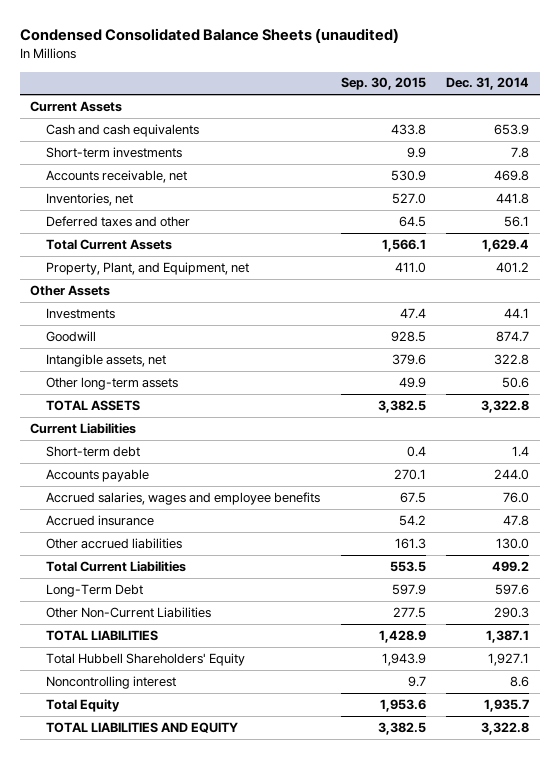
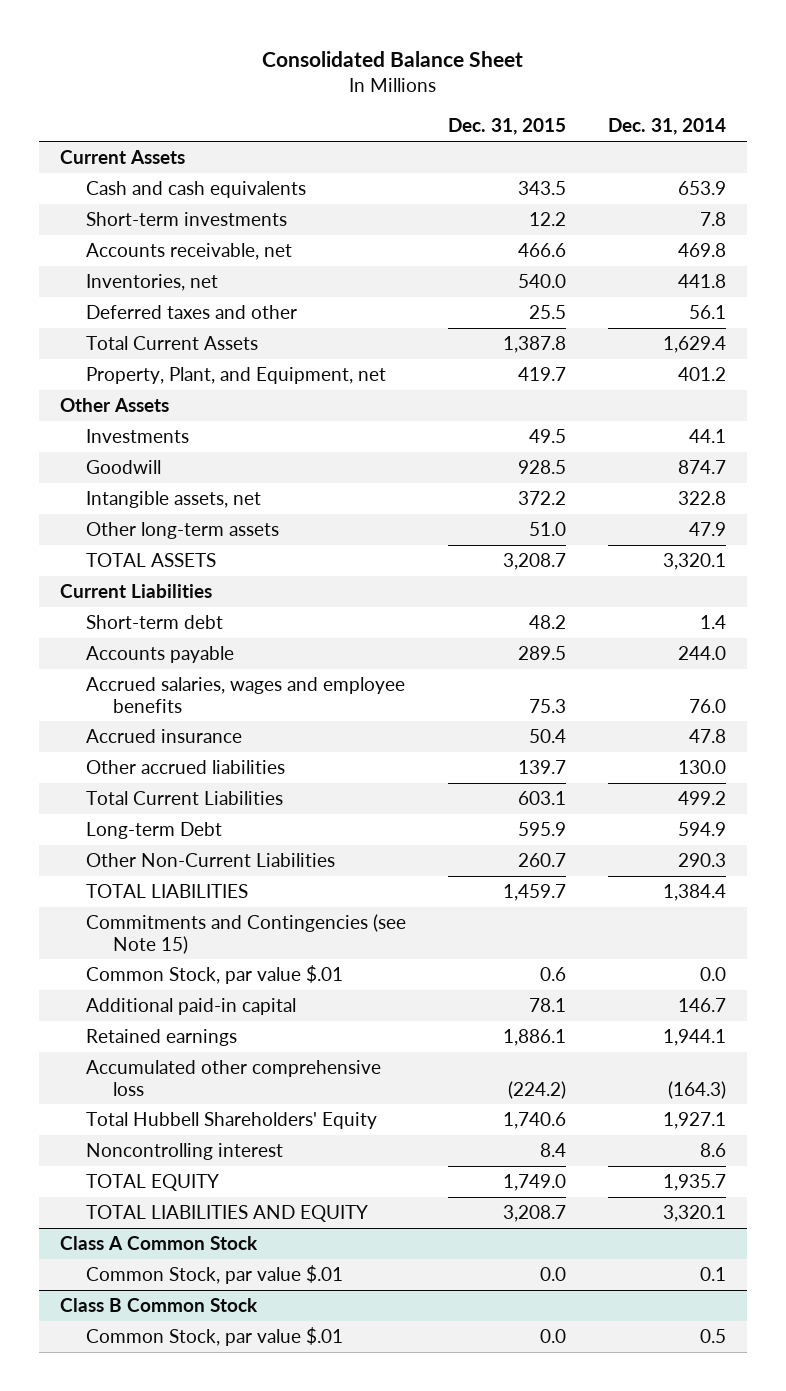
[19,28,399,44] Condensed Consolidated Balance Sheets (unaudited) -> [261,51,523,68] Consolidated Balance Sheet
[340,77,426,91] Sep. 30, 2015 -> none
none -> [448,118,567,136] Dec. 31, 2015
[502,376,530,388] 50.6 -> [689,521,727,536] 47.9
[481,399,530,413] 3,322.8 -> [663,552,727,570] 3,320.1
[46,583,144,597] Long-Term Debt -> [86,821,223,839] Long-term Debt
[495,583,530,595] 597.6 -> [678,821,727,836] 594.9
[486,629,530,643] 1,387.1 -> [663,883,727,901] 1,384.4
none -> [86,913,407,954] Commitments and Contingencies (see Note 15)
none -> [86,964,344,984] Common Stock, par value $.01
none -> [86,997,297,1015] Additional paid-in capital
none -> [86,1028,238,1046] Retained earnings
none -> [86,1059,382,1096] Accumulated other comprehensive loss
[46,698,121,712] Total Equity -> [86,1173,220,1191] TOTAL EQUITY
[481,721,530,735] 3,322.8 -> [663,1204,727,1222] 3,320.1
none -> [59,1235,258,1250] Class A Common Stock
none -> [86,1264,344,1284] Common Stock, par value $.01
none -> [59,1297,258,1312] Class B Common Stock
none -> [86,1326,344,1346] Common Stock, par value $.01

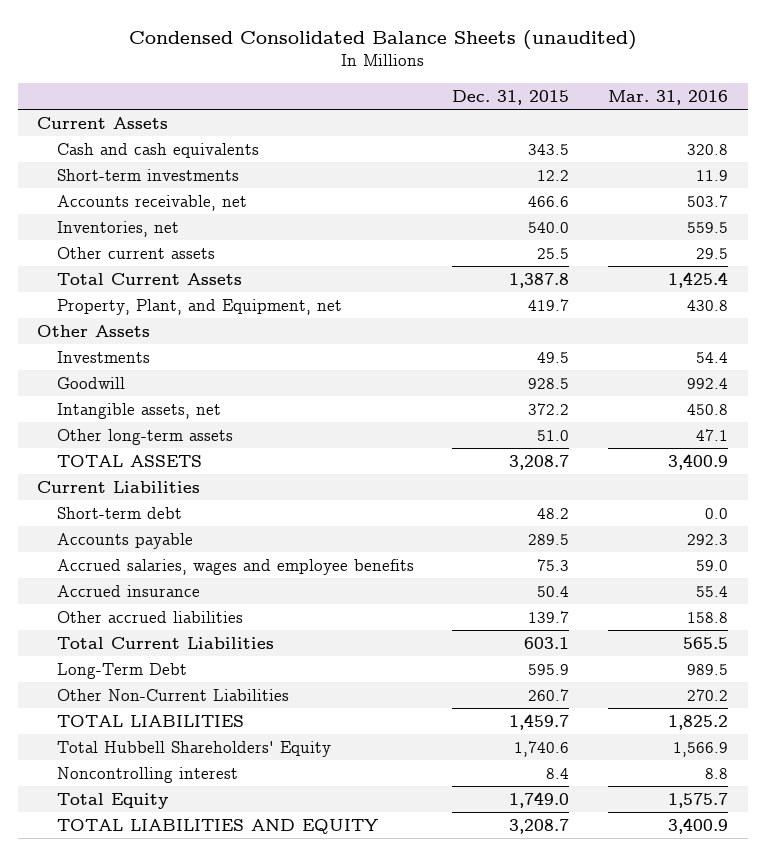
[261,51,523,68] Consolidated Balance Sheet -> [128,29,637,50] Condensed Consolidated Balance Sheets (unaudited)
[608,118,727,136] Dec. 31, 2014 -> none
none -> [608,89,729,105] Mar. 31, 2016
[86,304,298,319] Deferred taxes and other -> [56,246,215,259] Other current assets
[86,821,223,839] Long-term Debt -> [56,662,187,679] Long-Term Debt
[86,913,407,954] Commitments and Contingencies (see Note 15) -> none
[86,964,344,984] Common Stock, par value $.01 -> none
[86,997,297,1015] Additional paid-in capital -> none
[86,1028,238,1046] Retained earnings -> none
[86,1059,382,1096] Accumulated other comprehensive loss -> none
[86,1173,220,1191] TOTAL EQUITY -> [56,792,168,809] Total Equity
[59,1235,258,1250] Class A Common Stock -> none
[86,1264,344,1284] Common Stock, par value $.01 -> none
[59,1297,258,1312] Class B Common Stock -> none
[86,1326,344,1346] Common Stock, par value $.01 -> none

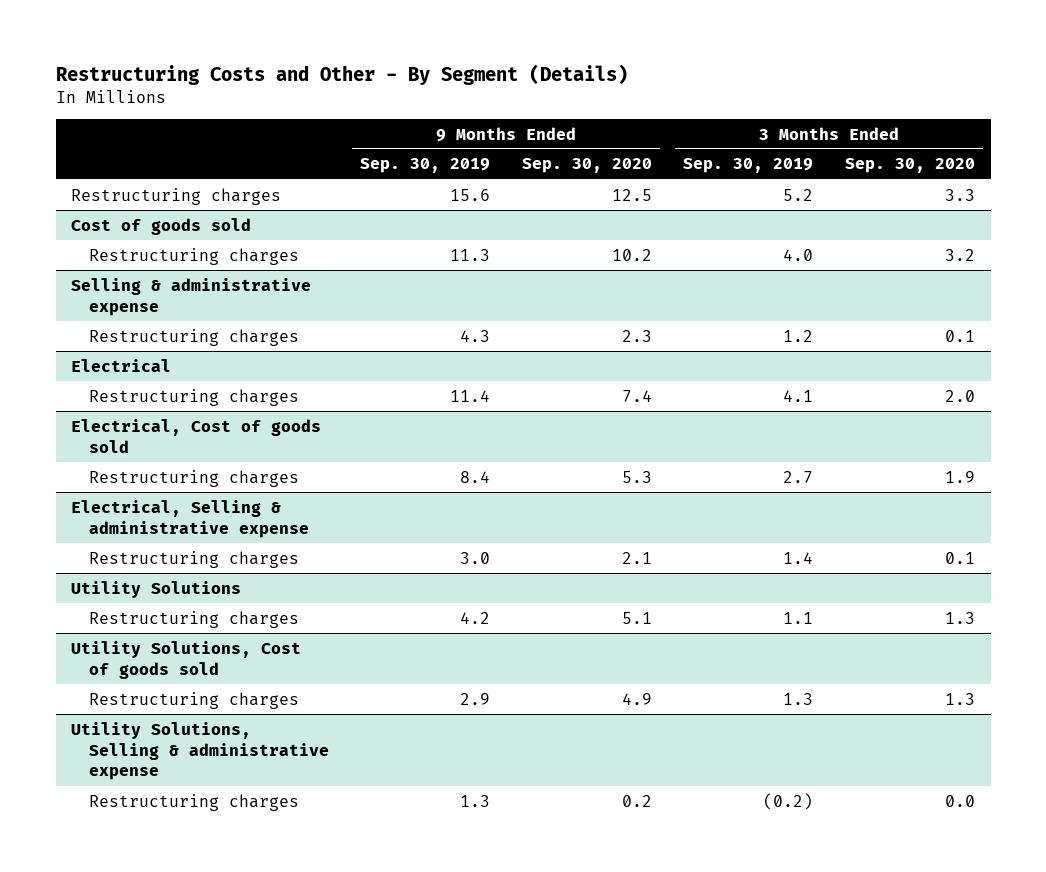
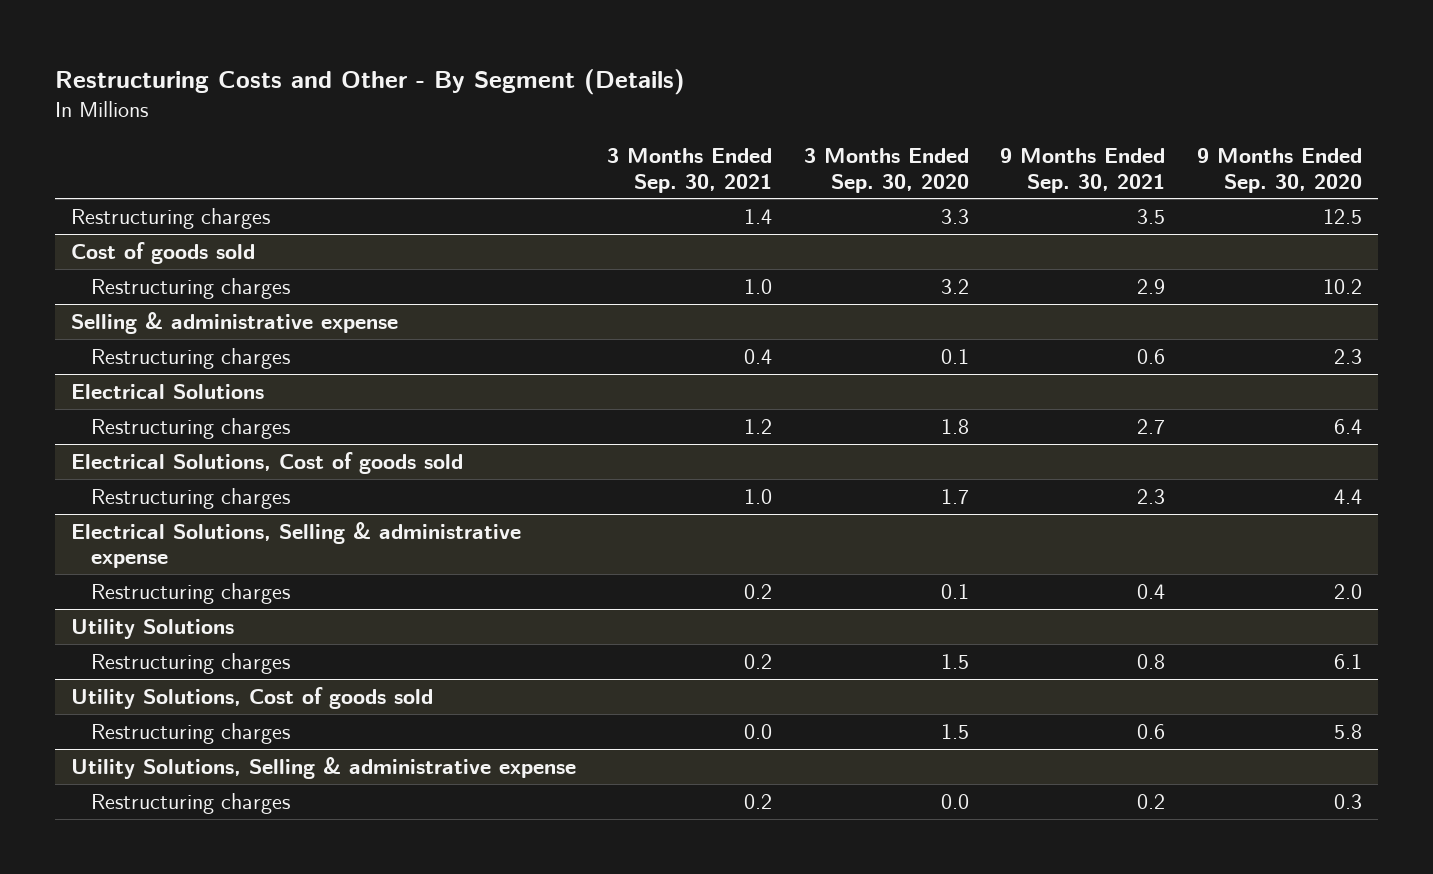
[360,158,491,174] Sep. 30, 2019 -> none
[683,158,814,174] Sep. 30, 2019 -> none
none -> [607,148,773,193] 3 Months Ended Sep. 30, 2021
none -> [1000,148,1166,193] 9 Months Ended Sep. 30, 2021
[71,358,172,372] Electrical -> [71,383,265,399] Electrical Solutions
[621,389,652,402] 7.4 -> [1333,418,1362,434] 6.4
[944,389,975,402] 2.0 -> [940,418,969,434] 1.8
[71,418,322,453] Electrical, Cost of goods sold -> [71,451,464,474] Electrical Solutions, Cost of goods sold
[621,470,652,483] 5.3 -> [1333,488,1362,504] 4.4
[944,470,975,483] 1.9 -> [940,488,969,504] 1.7
[71,499,309,538] Electrical, Selling & administrative expense -> [71,521,522,569] Electrical Solutions, Selling & administrative expense
[621,551,652,564] 2.1 -> [1333,583,1362,599] 2.0
[621,611,652,624] 5.1 -> [1333,653,1362,669] 6.1
[944,611,975,624] 1.3 -> [940,653,969,669] 1.5
[621,692,652,705] 4.9 -> [1333,723,1362,739] 5.8
[944,692,975,705] 1.3 -> [940,723,969,739] 1.5
[621,794,652,807] 0.2 -> [1333,793,1362,809] 0.3

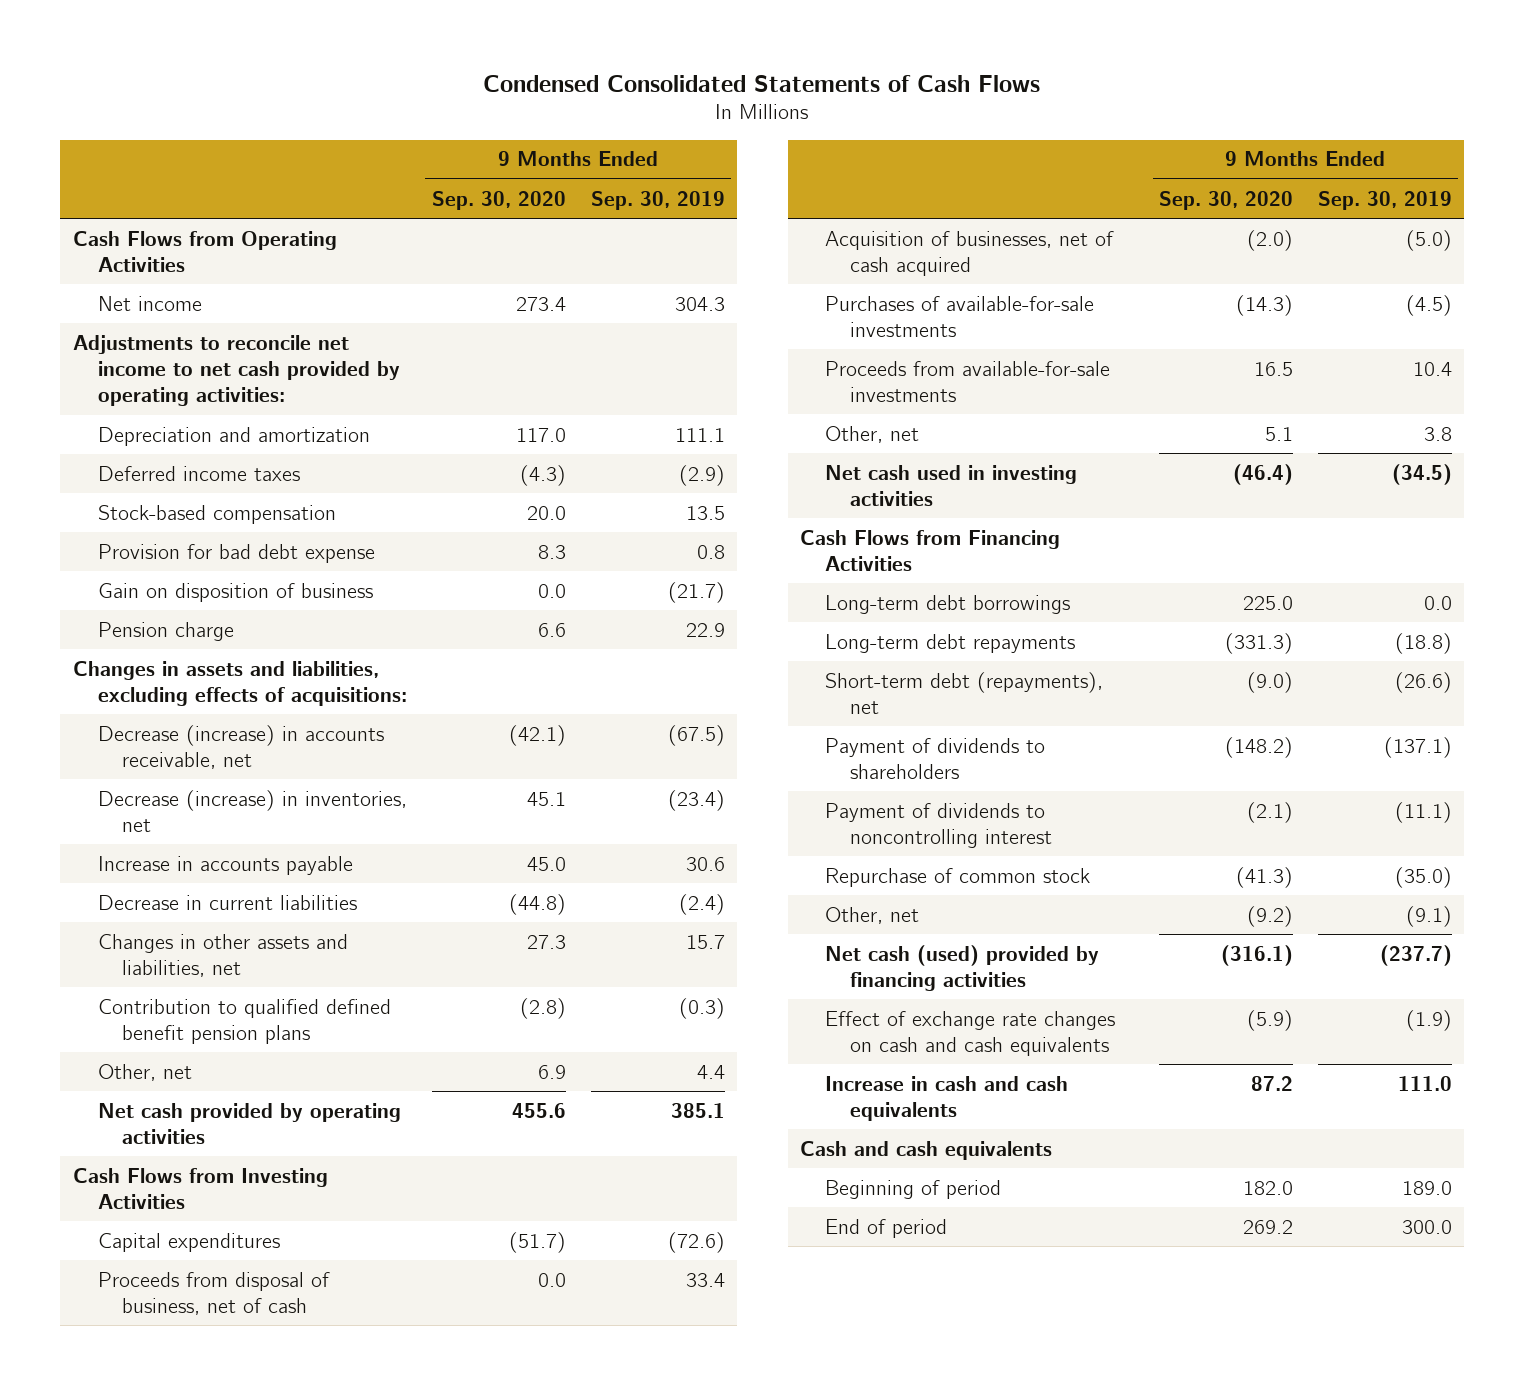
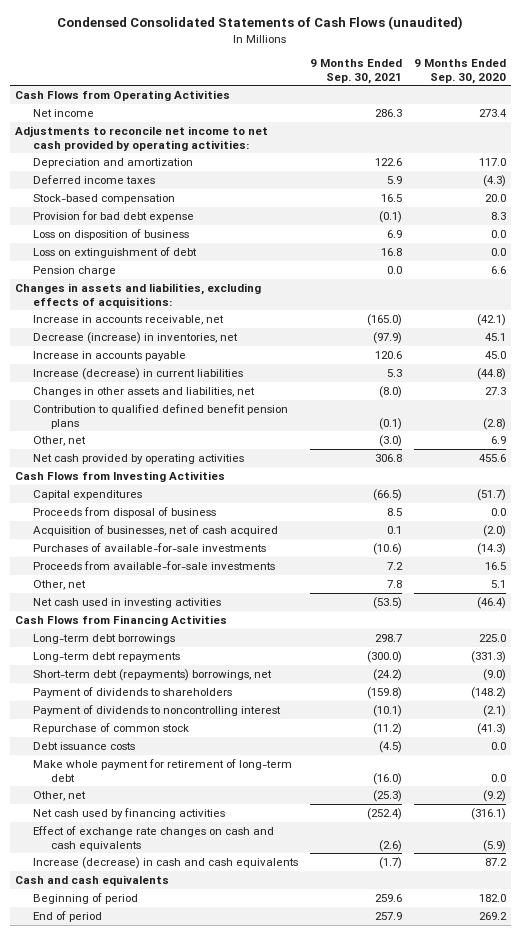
[483,74,1041,92] Condensed Consolidated Statements of Cash Flows -> [57,16,464,31] Condensed Consolidated Statements of Cash Flows (unaudited)
[590,190,725,210] Sep. 30, 2019 -> none
none -> [309,58,402,84] 9 Months Ended Sep. 30, 2021
[97,582,373,602] Gain on disposition of business -> [33,228,190,240] Loss on disposition of business
none -> [33,246,198,258] Loss on extinguishment of debt
[97,724,384,769] Decrease (increase) in accounts receivable, net -> [33,314,225,325] Increase in accounts receivable, net
[97,894,357,910] Decrease in current liabilities -> [33,367,244,380] Increase (decrease) in current liabilities
[97,1271,330,1315] Proceeds from disposal of business, net of cash -> [33,506,217,518] Proceeds from disposal of business
[824,671,1103,714] Short-term debt (repayments), net -> [33,668,273,681] Short-term debt (repayments) borrowings, net
none -> [33,741,136,750] Debt issuance costs
none -> [33,758,293,782] Make whole payment for retirement of long-term debt
[824,944,1099,991] Net cash (used) provided by financing activities -> [33,807,226,819] Net cash used by financing activities
[824,1075,1068,1121] Increase in cash and cash equivalents -> [33,856,299,869] Increase (decrease) in cash and cash equivalents

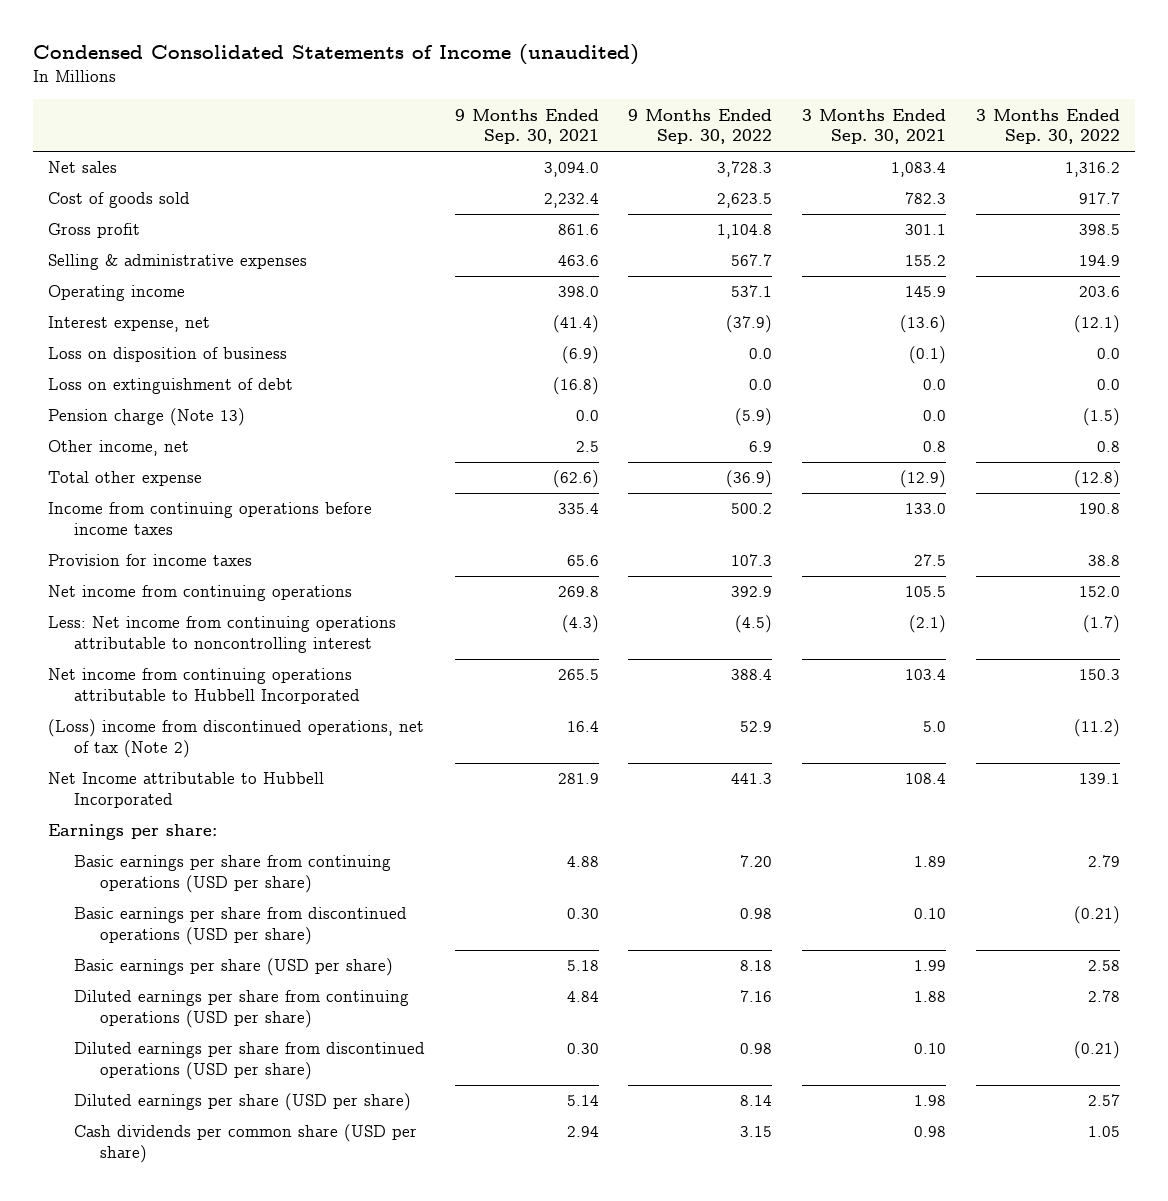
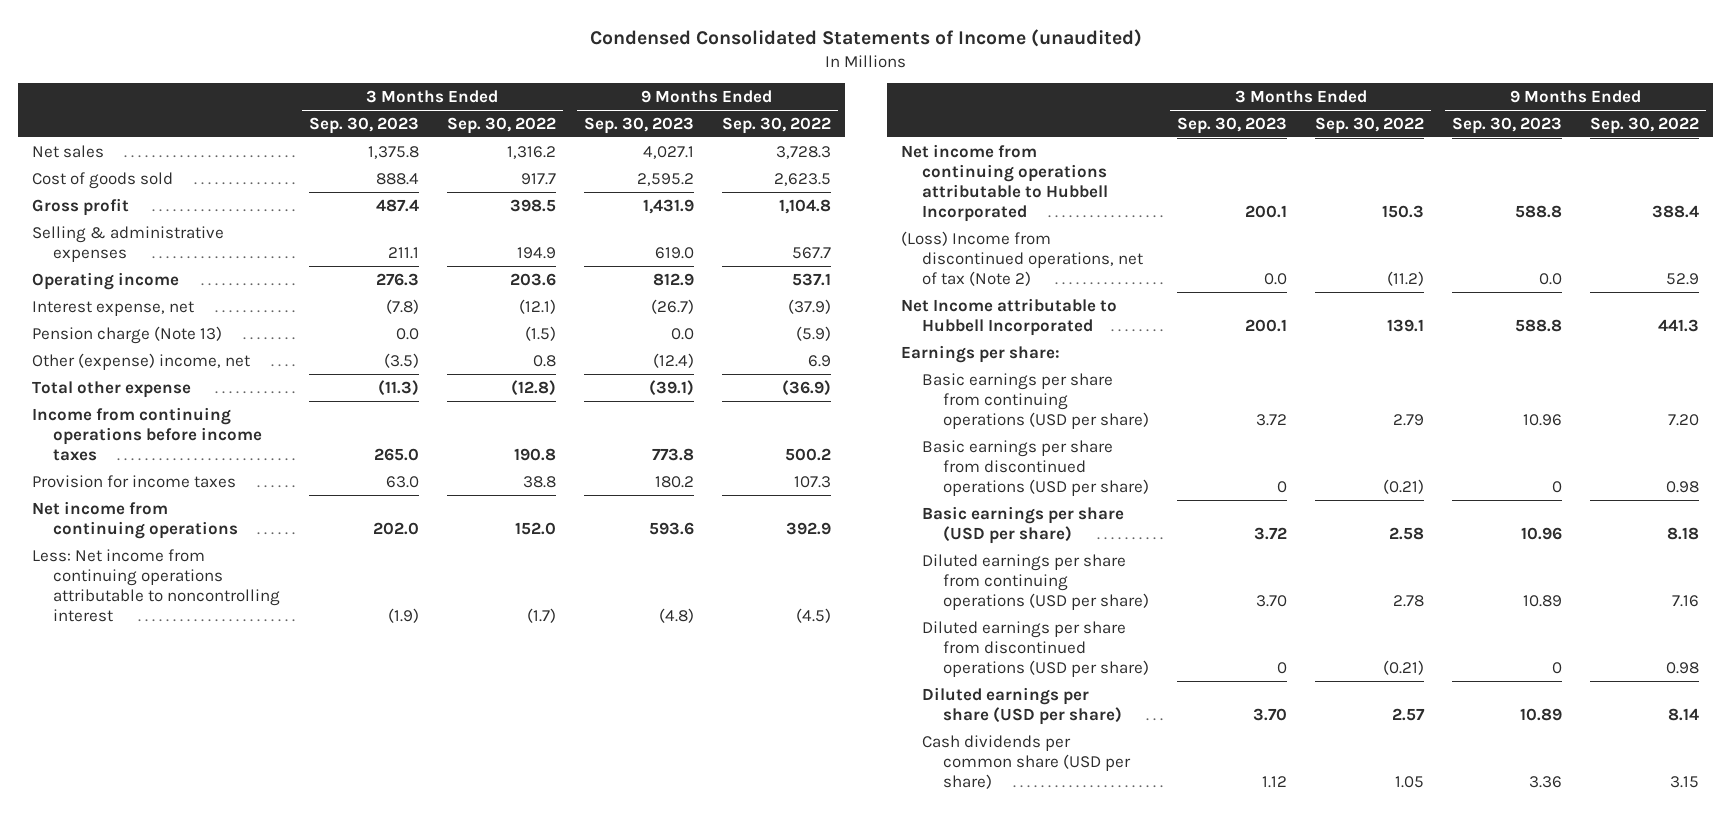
[454,108,599,145] 9 Months Ended Sep. 30, 2021 -> none
[802,108,947,145] 3 Months Ended Sep. 30, 2021 -> none
none -> [308,116,419,134] Sep. 30, 2023
none -> [583,116,694,134] Sep. 30, 2023
[48,347,288,363] Loss on disposition of business -> none
[48,378,294,395] Loss on extinguishment of debt -> none
[48,440,190,457] Other income, net -> [31,352,250,370] Other (expense) income, net
[48,719,425,759] (Loss) income from discontinued operations, net of tax (Note 2) -> [900,230,1143,286] (Loss) Income from discontinued operations, net of tax (Note 2)

